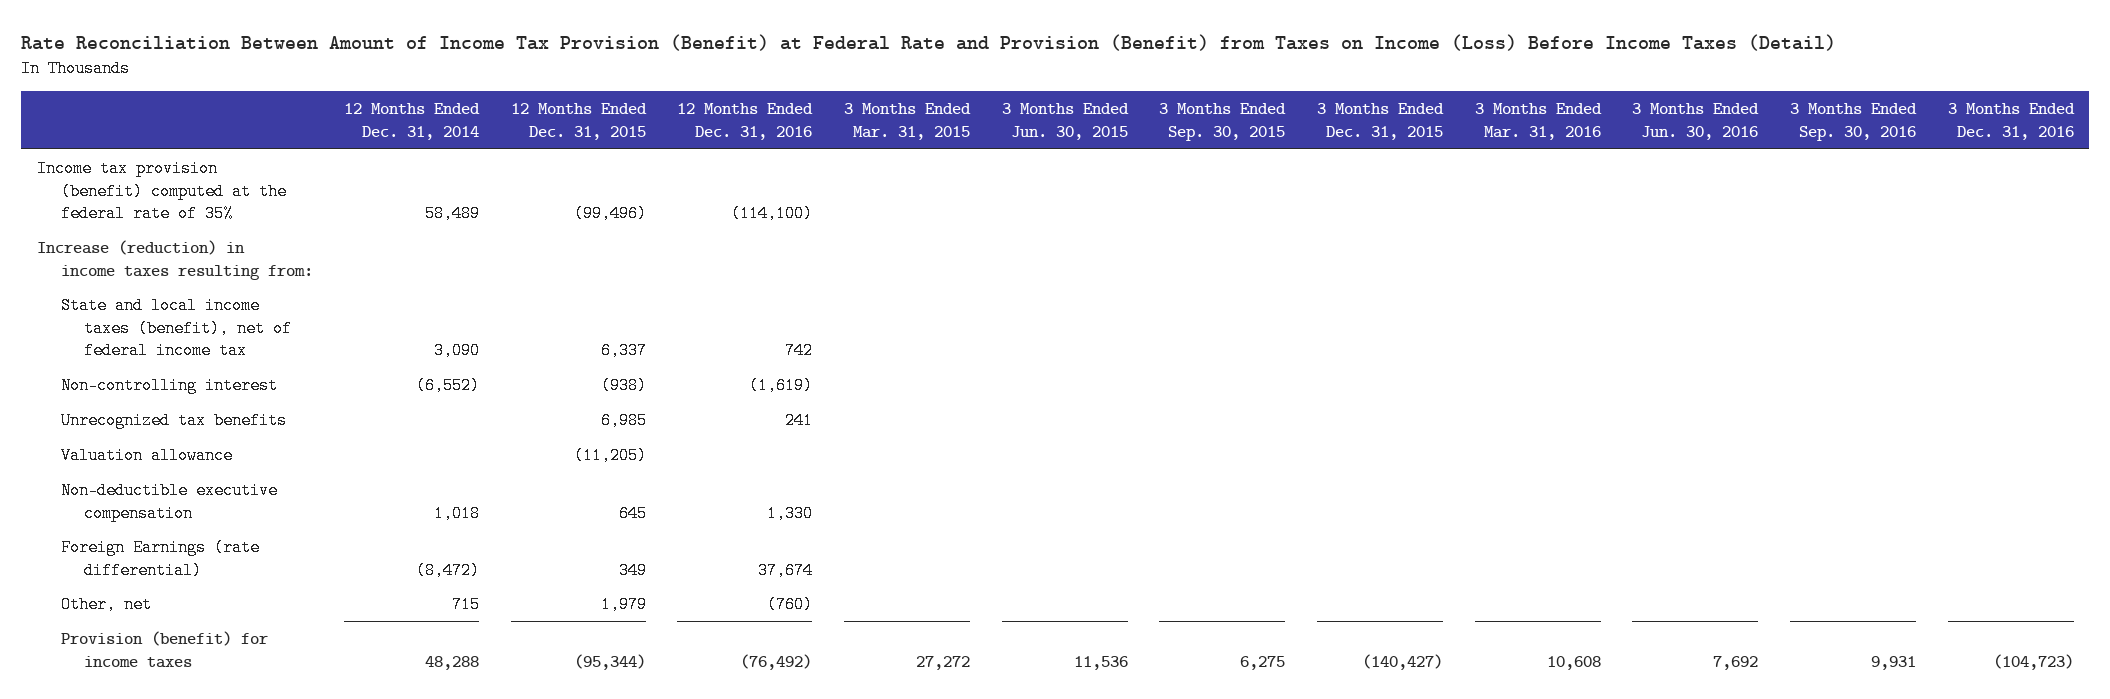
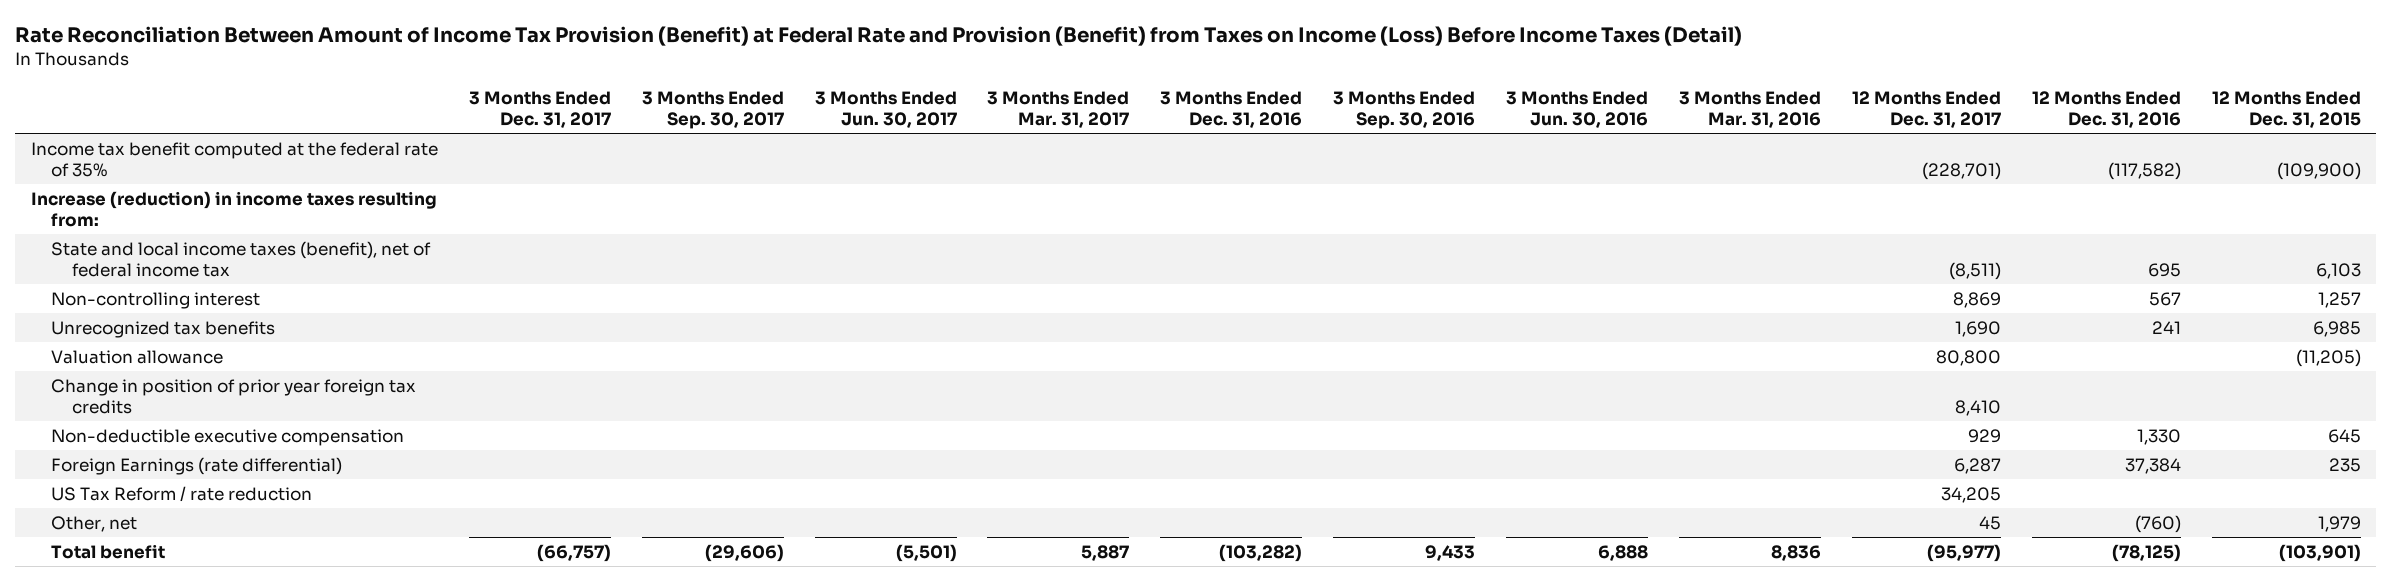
[344,102,481,140] 12 Months Ended Dec. 31, 2014 -> none
[844,102,972,140] 3 Months Ended Mar. 31, 2015 -> none
[1001,102,1129,140] 3 Months Ended Jun. 30, 2015 -> none
[1159,102,1287,141] 3 Months Ended Sep. 30, 2015 -> none
[1317,102,1445,140] 3 Months Ended Dec. 31, 2015 -> none
none -> [468,90,611,128] 3 Months Ended Dec. 31, 2017
none -> [641,90,784,129] 3 Months Ended Sep. 30, 2017
none -> [814,90,957,128] 3 Months Ended Jun. 30, 2017
none -> [987,90,1130,128] 3 Months Ended Mar. 31, 2017
none -> [1852,90,2002,128] 12 Months Ended Dec. 31, 2017
[36,159,287,223] Income tax provision (benefit) computed at the federal rate of 35% -> [30,141,438,178] Income tax benefit computed at the federal rate of 35%
[573,205,647,223] (99,496) -> [2276,162,2361,181] (109,900)
[731,205,814,223] (114,100) -> [2107,162,2181,181] (117,582)
[600,342,647,360] 6,337 -> [2315,263,2361,280] 6,103
[785,342,814,360] 742 -> [2147,263,2181,278] 695
[600,376,647,394] (938) -> [2317,291,2361,308] 1,257
[749,376,814,394] (1,619) -> [2148,291,2181,306] 567
none -> [51,378,417,415] Change in position of prior year foreign tax credits
[618,561,647,579] 349 -> [2328,457,2361,472] 235
[758,561,814,579] 37,674 -> [2124,457,2181,474] 37,384
none -> [51,485,313,502] US Tax Reform / rate reduction
[60,630,268,668] Provision (benefit) for income taxes -> none
none -> [51,543,166,559] Total benefit

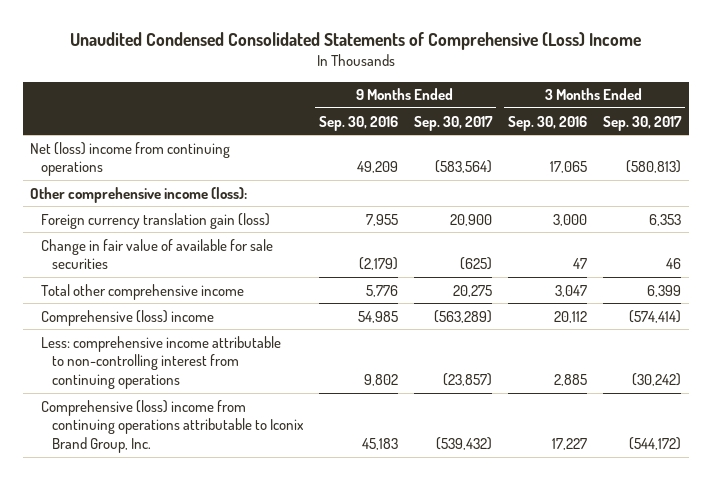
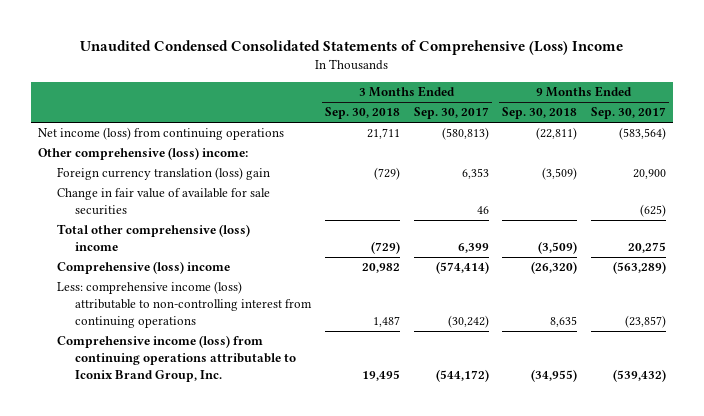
[318,115,398,131] Sep. 30, 2016 -> none
[507,115,587,131] Sep. 30, 2016 -> none
none -> [325,107,401,120] Sep. 30, 2018
none -> [502,107,578,120] Sep. 30, 2018
[30,141,231,177] Net (loss) income from continuing operations -> [37,127,284,141] Net income (loss) from continuing operations
[30,186,248,203] Other comprehensive income (loss): -> [37,147,248,161] Other comprehensive (loss) income:
[41,212,271,229] Foreign currency translation gain (loss) -> [56,167,270,181] Foreign currency translation (loss) gain
[41,283,245,300] Total other comprehensive income -> [56,224,250,252] Total other comprehensive (loss) income
[41,335,282,390] Less: comprehensive income attributable to non-controlling interest from continuing operations -> [56,281,313,329] Less: comprehensive income (loss) attributable to non-controlling interest from continuing operations
[41,399,305,454] Comprehensive (loss) income from continuing operations attributable to Iconix Brand Group, Inc. -> [56,335,297,383] Comprehensive income (loss) from continuing operations attributable to Iconix Brand Group, Inc.

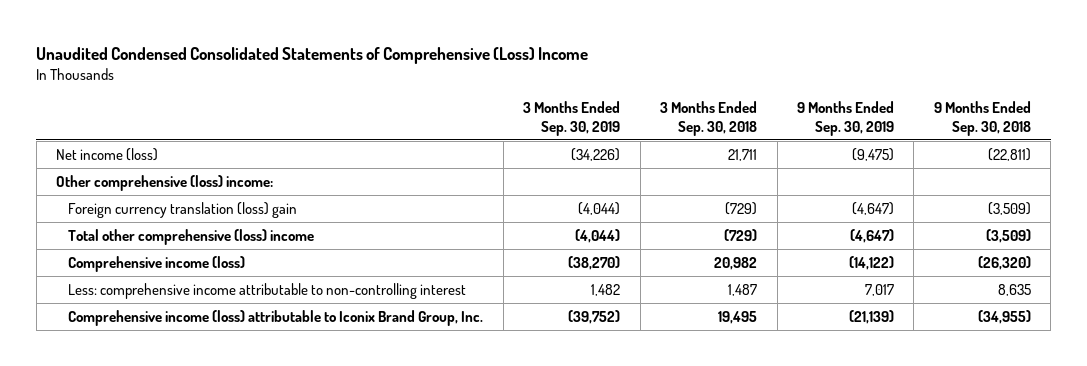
[413,107,489,120] Sep. 30, 2017 -> none
[590,107,666,120] Sep. 30, 2017 -> none
none -> [523,101,621,136] 3 Months Ended Sep. 30, 2019
none -> [796,101,894,136] 9 Months Ended Sep. 30, 2019
[37,127,284,141] Net income (loss) from continuing operations -> [56,147,159,161] Net income (loss)
[56,188,270,216] Change in fair value of available for sale securities -> none
[56,261,230,275] Comprehensive (loss) income -> [68,255,246,272] Comprehensive income (loss)
[56,281,313,329] Less: comprehensive income (loss) attributable to non-controlling interest from continuing operations -> [68,282,467,299] Less: comprehensive income attributable to non-controlling interest
[56,335,297,383] Comprehensive income (loss) from continuing operations attributable to Iconix Brand Group, Inc. -> [68,309,484,326] Comprehensive income (loss) attributable to Iconix Brand Group, Inc.

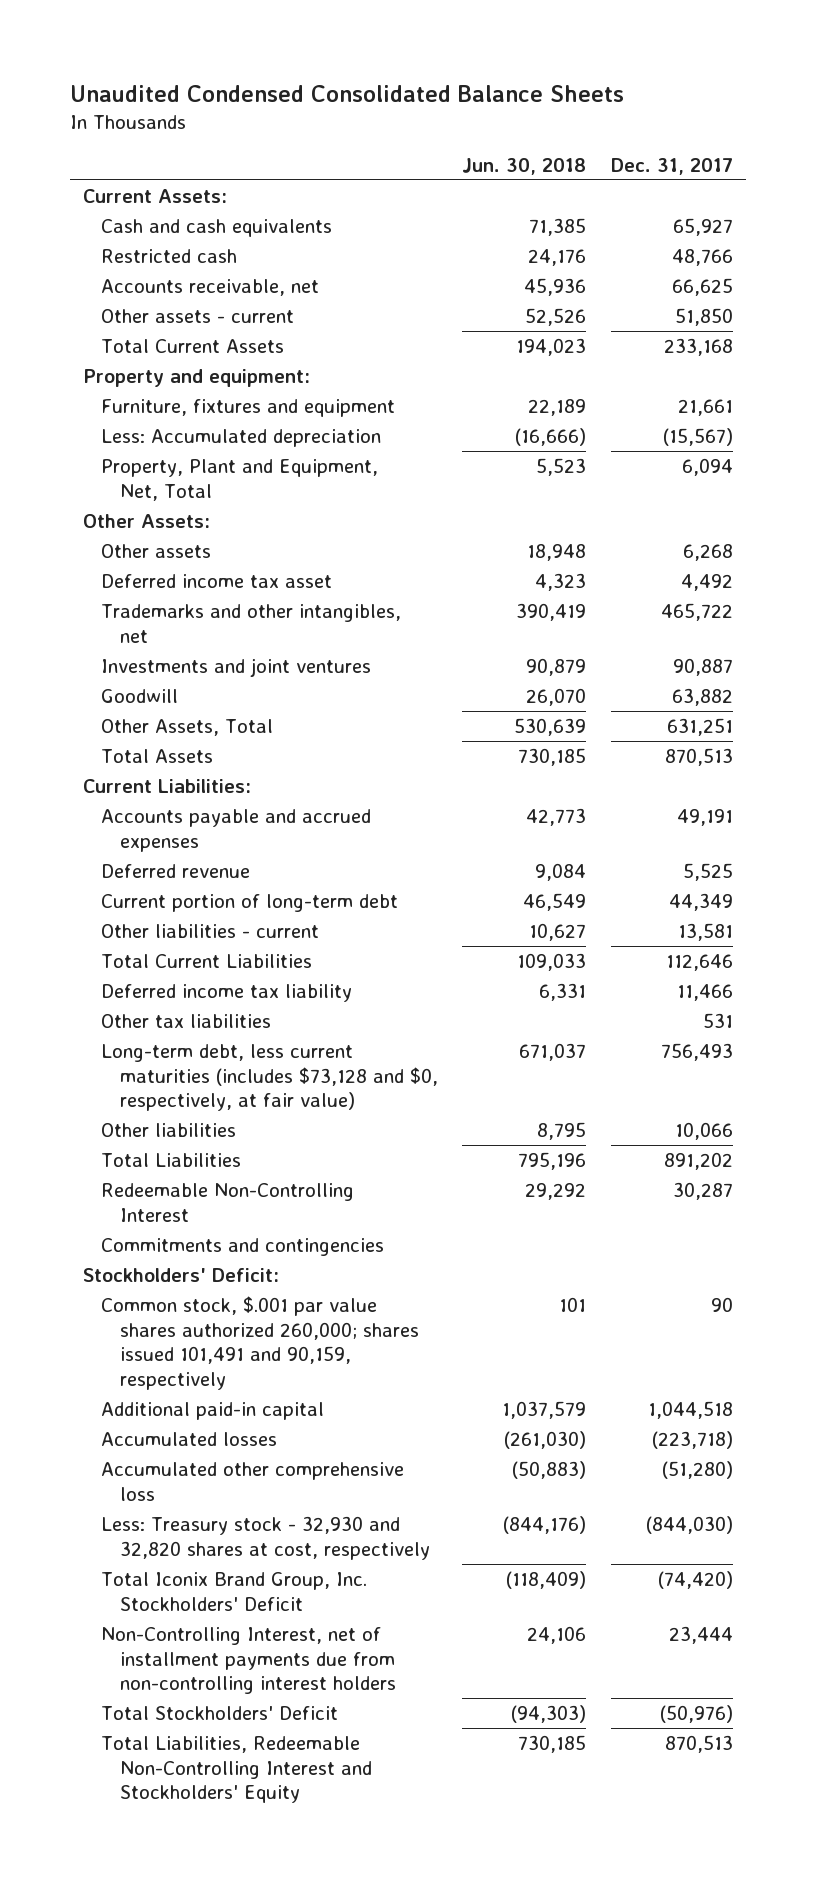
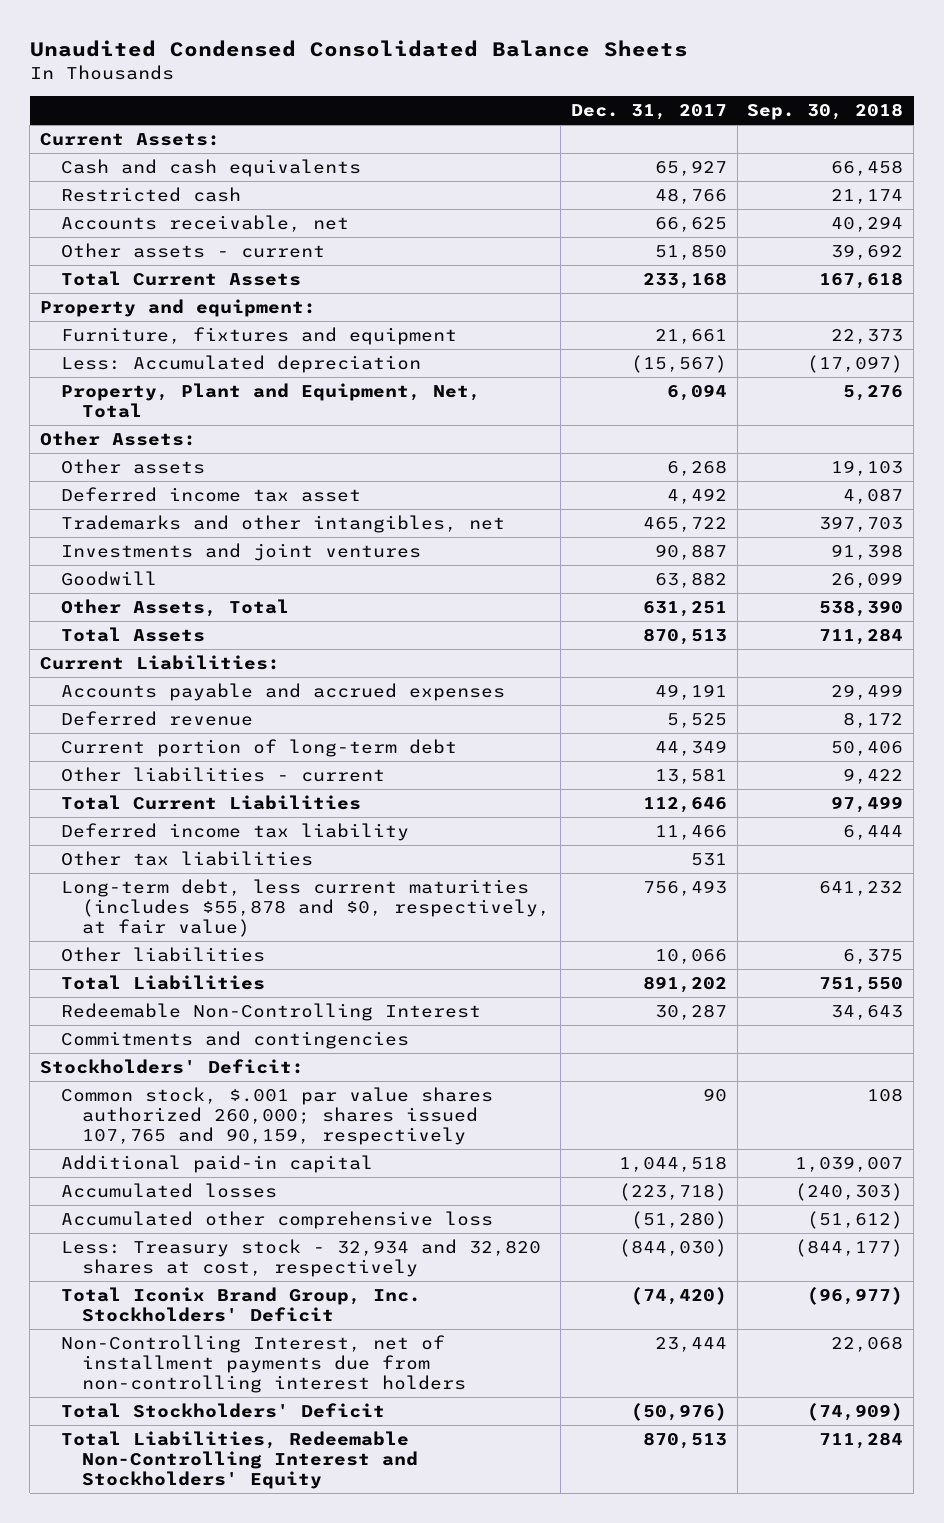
[462,157,587,175] Jun. 30, 2018 -> none
none -> [747,103,904,121] Sep. 30, 2018
[101,1043,438,1112] Long-term debt, less current maturities (includes $73,128 and $0, respectively, at fair value) -> [61,878,550,938] Long-term debt, less current maturities (includes $55,878 and $0, respectively, at fair value)
[101,1295,419,1391] Common stock, $.001 par value shares authorized 260,000; shares issued 101,491 and 90,159, respectively -> [61,1086,494,1146] Common stock, $.001 par value shares authorized 260,000; shares issued 107,765 and 90,159, respectively
[101,1515,430,1560] Less: Treasury stock - 32,930 and 32,820 shares at cost, respectively -> [61,1238,542,1278] Less: Treasury stock - 32,934 and 32,820 shares at cost, respectively

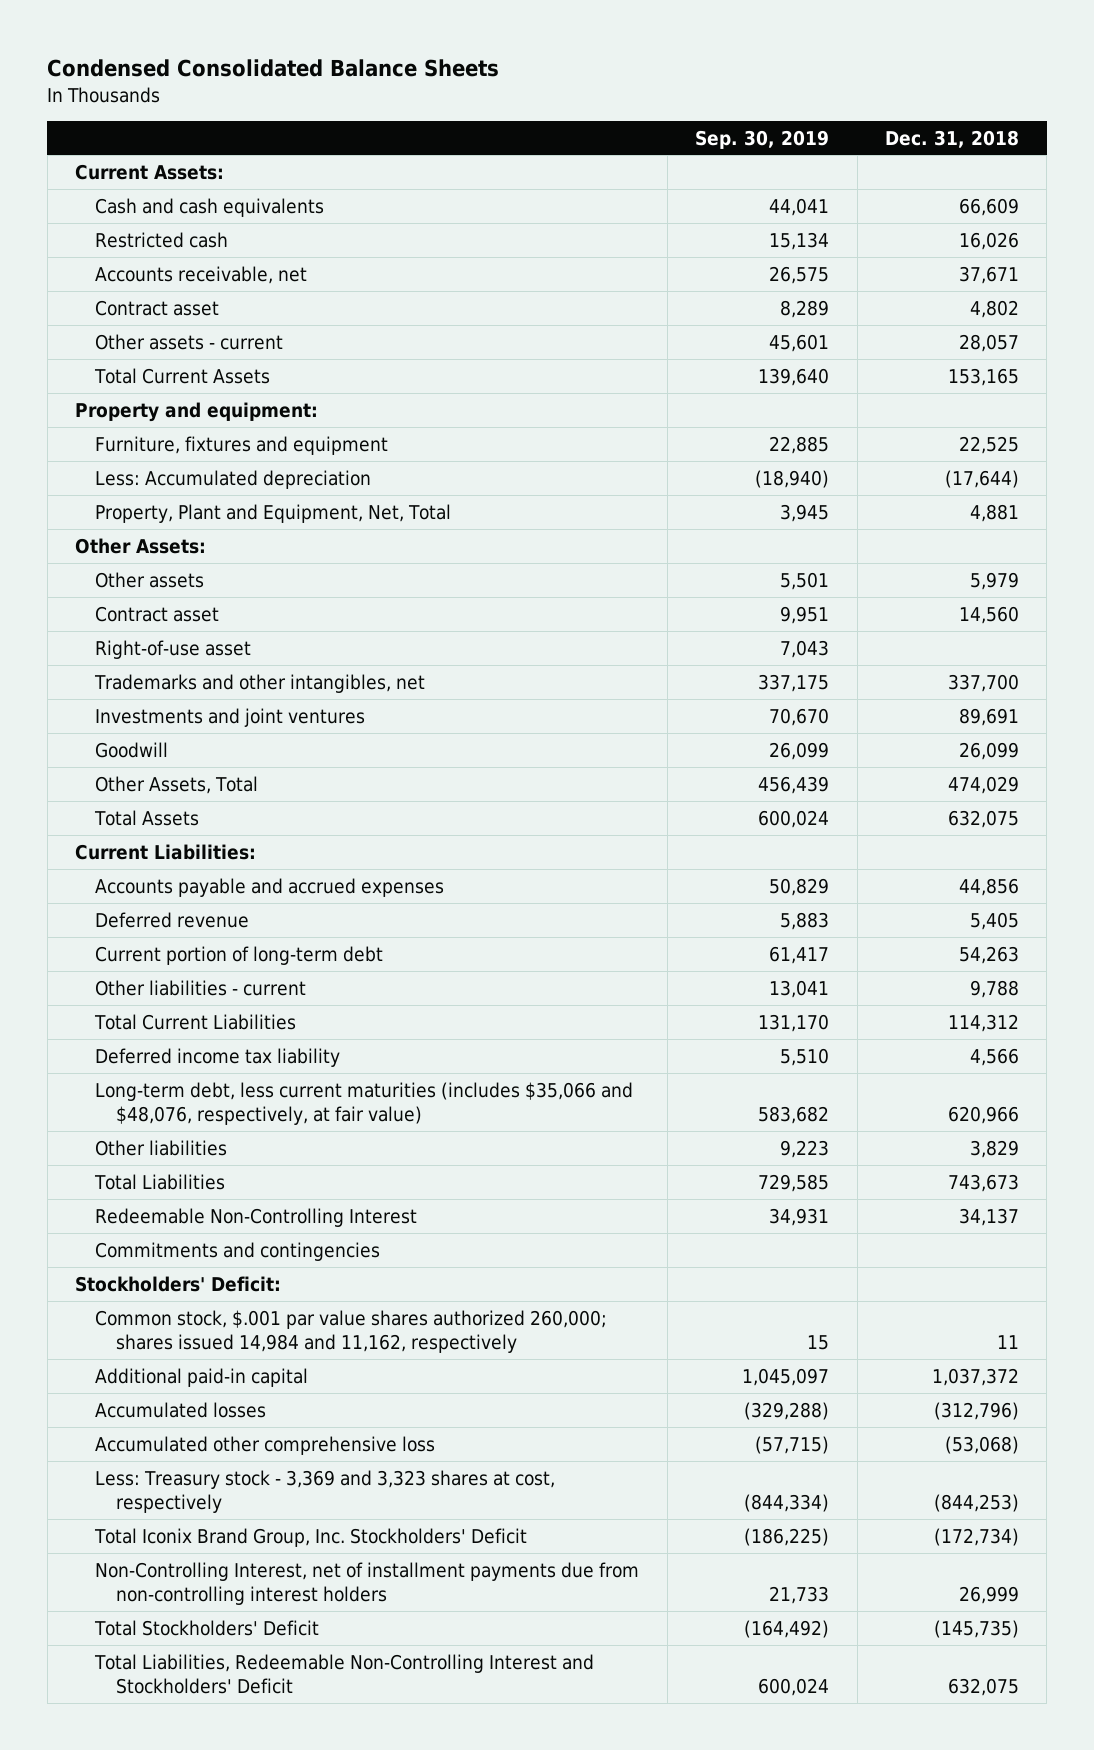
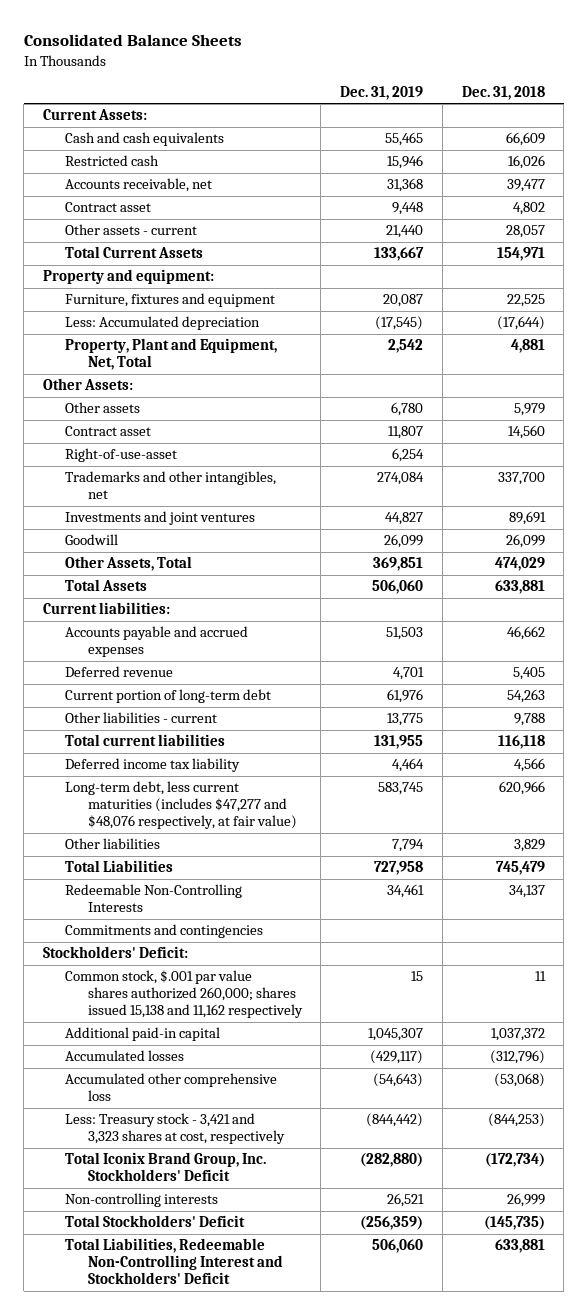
[47,59,500,78] Condensed Consolidated Balance Sheets -> [23,34,242,47] Consolidated Balance Sheets
[695,129,830,149] Sep. 30, 2019 -> none
none -> [340,85,424,100] Dec. 31, 2019
[958,265,1019,284] 37,671 -> [506,179,545,193] 39,477
[947,367,1019,386] 153,165 -> [496,247,545,262] 154,971
[95,639,252,659] Right-of-use asset -> [65,448,178,463] Right-of-use-asset
[947,809,1019,828] 632,075 -> [494,580,545,595] 633,881
[75,843,257,860] Current Liabilities: -> [43,602,171,615] Current liabilities:
[958,877,1019,896] 44,856 -> [506,626,545,641] 46,662
[94,1013,297,1030] Total Current Liabilities -> [65,734,226,747] Total current liabilities
[947,1013,1019,1032] 114,312 -> [497,735,545,750] 116,118
[95,1081,634,1125] Long-term debt, less current maturities (includes $35,066 and $48,076, respectively, at fair value) -> [65,781,297,830] Long-term debt, less current maturities (includes $47,277 and $48,076 respectively, at fair value)
[947,1173,1019,1192] 743,673 -> [495,861,545,876] 745,479
[95,1207,418,1227] Redeemable Non-Controlling Interest -> [65,884,243,913] Redeemable Non-Controlling Interests
[95,1309,608,1353] Common stock, $.001 par value shares authorized 260,000; shares issued 14,984 and 11,162, respectively -> [65,970,303,1019] Common stock, $.001 par value shares authorized 260,000; shares issued 15,138 and 11,162 respectively
[95,1469,556,1513] Less: Treasury stock - 3,369 and 3,323 shares at cost, respectively -> [65,1113,285,1145] Less: Treasury stock - 3,421 and 3,323 shares at cost, respectively
[95,1561,640,1605] Non-Controlling Interest, net of installment payments due from non-controlling interest holders -> [65,1193,219,1208] Non-controlling interests
[947,1677,1019,1696] 632,075 -> [494,1239,545,1254] 633,881

